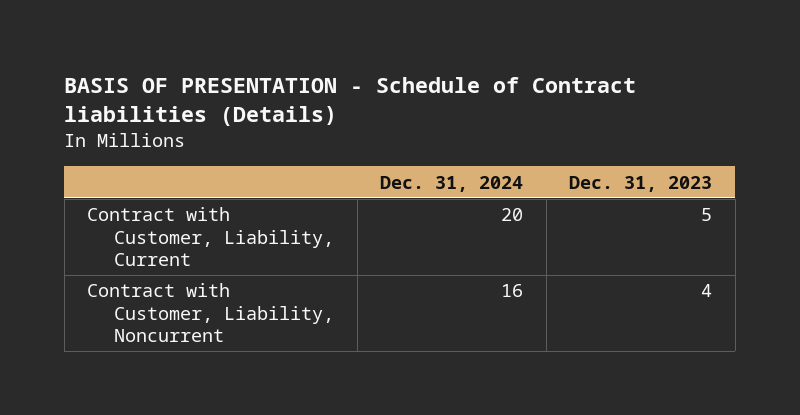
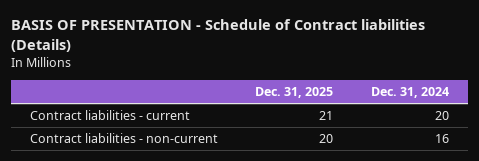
[569,175,713,192] Dec. 31, 2023 -> none
none -> [255,87,334,99] Dec. 31, 2025
[87,207,335,266] Contract with Customer, Liability, Current -> [29,110,190,121] Contract liabilities - current
[87,283,335,342] Contract with Customer, Liability, Noncurrent -> [29,133,218,144] Contract liabilities - non-current

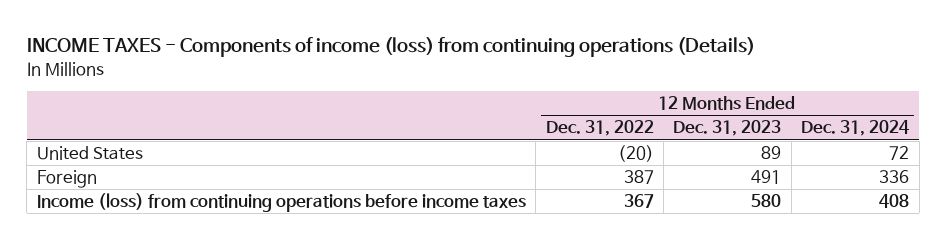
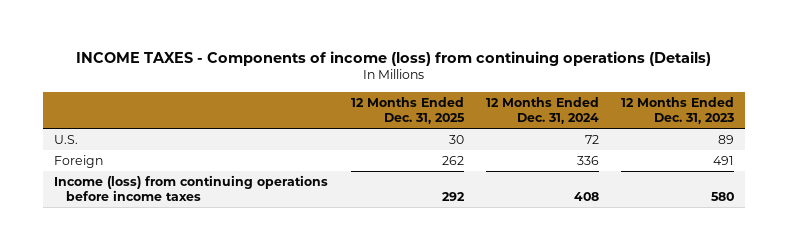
[545,120,654,137] Dec. 31, 2022 -> none
none -> [350,96,465,125] 12 Months Ended Dec. 31, 2025
[36,146,143,161] United States -> [54,134,79,144] U.S.

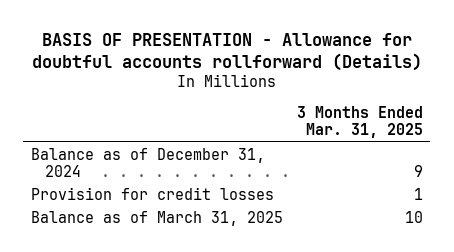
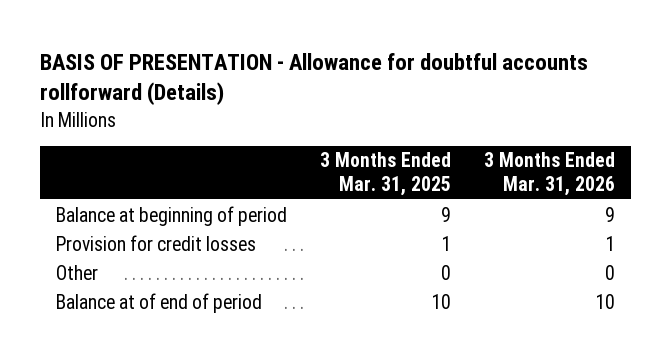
none -> [483,152,615,197] 3 Months Ended Mar. 31, 2026
[30,147,265,177] Balance as of December 31, 2024 -> [56,205,288,226] Balance at beginning of period
none -> [56,264,99,280] Other
[30,210,283,226] Balance as of March 31, 2025 -> [56,292,263,313] Balance at of end of period

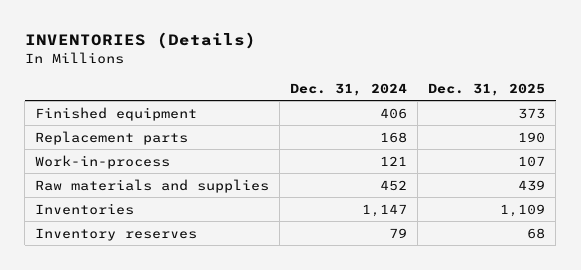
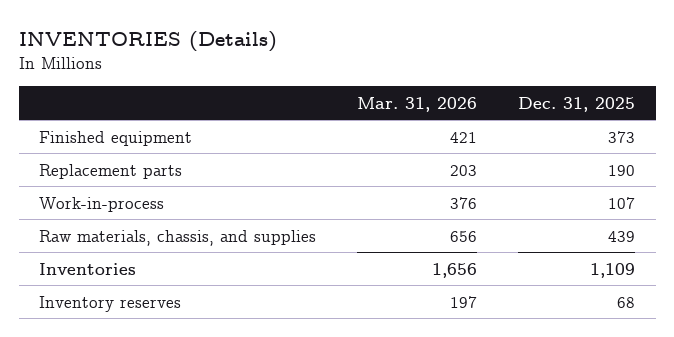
[290,83,408,97] Dec. 31, 2024 -> none
none -> [357,96,478,112] Mar. 31, 2026
[35,178,270,193] Raw materials and supplies -> [39,229,317,246] Raw materials, chassis, and supplies

